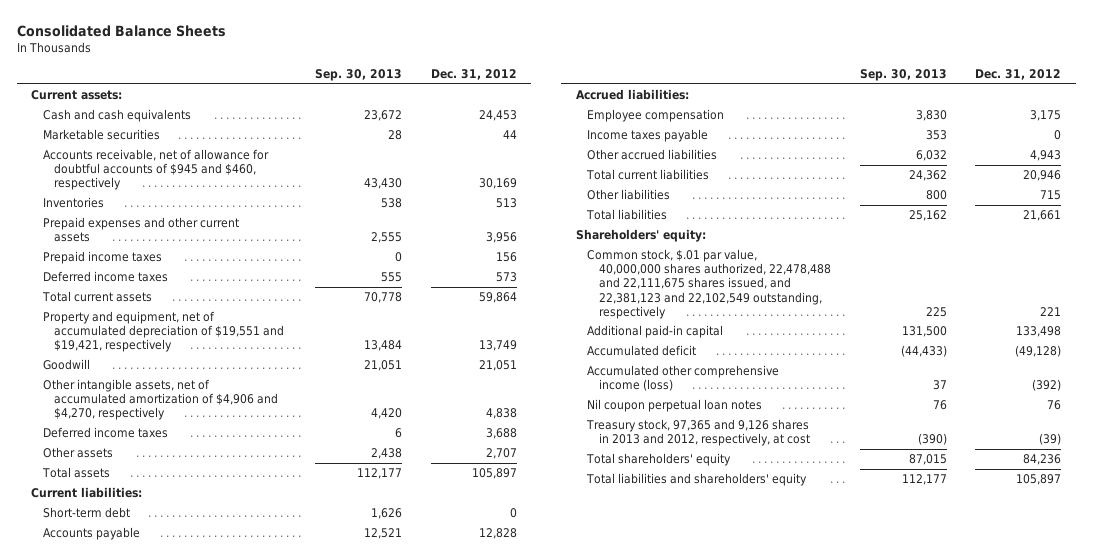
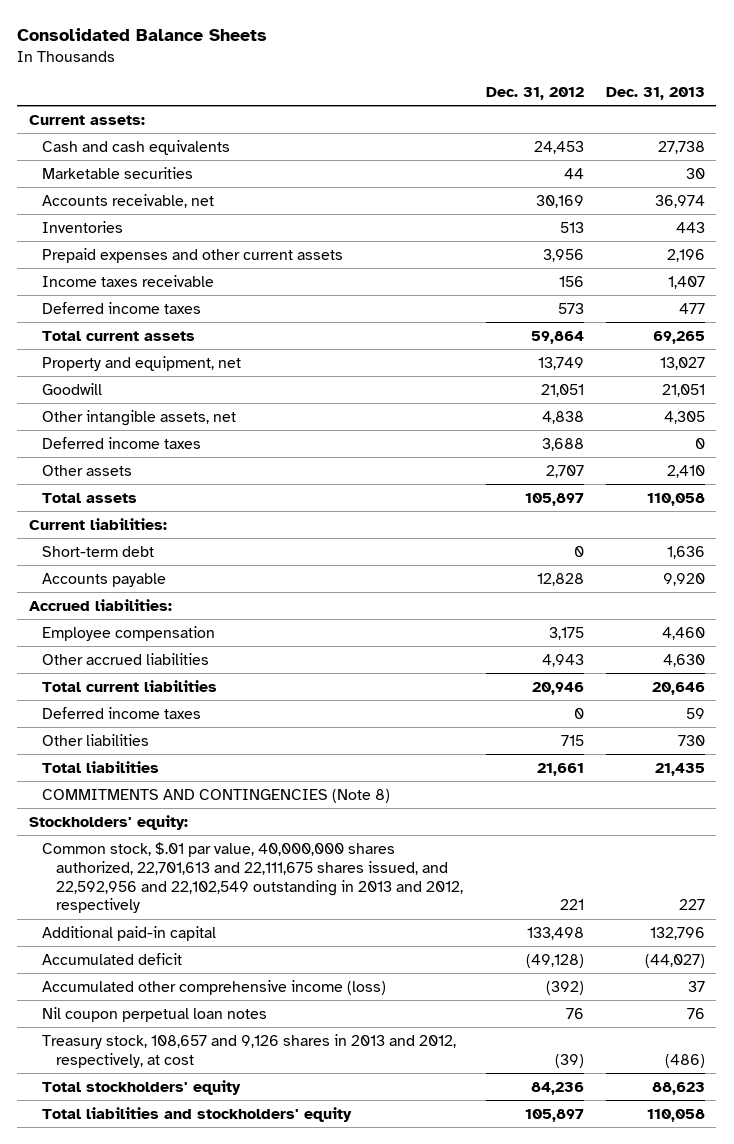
[314,69,402,82] Sep. 30, 2013 -> none
none -> [606,86,706,100] Dec. 31, 2013
[42,149,269,191] Accounts receivable, net of allowance for doubtful accounts of $945 and $460, respectively -> [42,194,215,209] Accounts receivable, net
[42,251,162,265] Prepaid income taxes -> [42,275,215,288] Income taxes receivable
[42,311,285,353] Property and equipment, net of accumulated depreciation of $19,551 and $19,421, respectively -> [42,356,242,372] Property and equipment, net
[42,379,279,421] Other intangible assets, net of accumulated amortization of $4,906 and $4,270, respectively -> [42,410,237,427] Other intangible assets, net
[587,129,709,143] Income taxes payable -> none
none -> [42,707,202,720] Deferred income taxes
[575,229,706,243] Shareholders' equity: -> none
none -> [42,789,391,804] COMMITMENTS AND CONTINGENCIES (Note 8)
none -> [28,815,188,831] Stockholders' equity:
[587,249,831,319] Common stock, $.01 par value, 40,000,000 shares authorized, 22,478,488 and 22,111,675 shares issued, and 22,381,123 and 22,102,549 outstanding, respectively -> [42,842,464,914] Common stock, $.01 par value, 40,000,000 shares authorized, 22,701,613 and 22,111,675 shares issued, and 22,592,956 and 22,102,549 outstanding in 2013 and 2012, respectively
[586,419,810,447] Treasury stock, 97,365 and 9,126 shares in 2013 and 2012, respectively, at cost -> [42,1034,457,1068] Treasury stock, 108,657 and 9,126 shares in 2013 and 2012, respectively, at cost
[586,453,732,467] Total shareholders' equity -> [42,1080,242,1096] Total stockholders' equity
[586,473,808,487] Total liabilities and shareholders' equity -> [42,1107,353,1123] Total liabilities and stockholders' equity

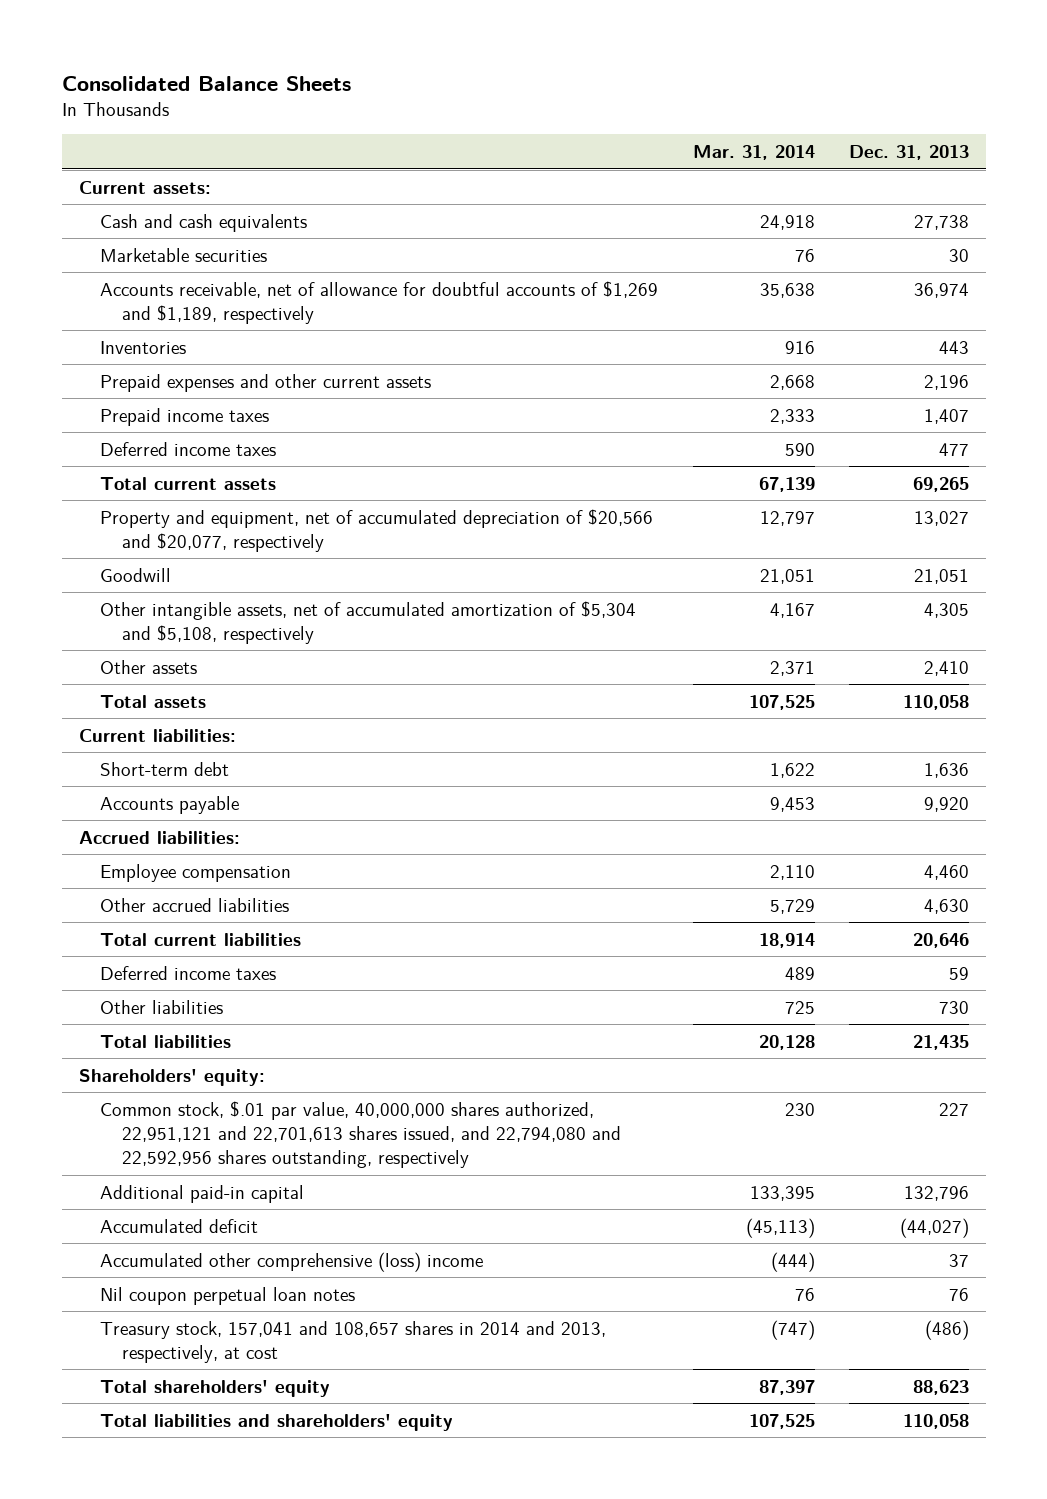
[485,86,584,100] Dec. 31, 2012 -> none
none -> [692,145,815,161] Mar. 31, 2014
[42,194,215,209] Accounts receivable, net -> [100,280,659,324] Accounts receivable, net of allowance for doubtful accounts of $1,269 and $1,189, respectively
[42,275,215,288] Income taxes receivable -> [100,407,270,426] Prepaid income taxes
[42,356,242,372] Property and equipment, net -> [100,508,654,552] Property and equipment, net of accumulated depreciation of $20,566 and $20,077, respectively
[42,437,202,450] Deferred income taxes -> none
[42,410,237,427] Other intangible assets, net -> [100,600,637,644] Other intangible assets, net of accumulated amortization of $5,304 and $5,108, respectively
[42,789,391,804] COMMITMENTS AND CONTINGENCIES (Note 8) -> none
[28,815,188,831] Stockholders' equity: -> none
none -> [78,1068,265,1086] Shareholders' equity:
[42,842,464,914] Common stock, $.01 par value, 40,000,000 shares authorized, 22,701,613 and 22,111,675 shares issued, and 22,592,956 and 22,102,549 outstanding in 2013 and 2012, respectively -> [100,1100,622,1168] Common stock, $.01 par value, 40,000,000 shares authorized, 22,951,121 and 22,701,613 shares issued, and 22,794,080 and 22,592,956 shares outstanding, respectively
[42,980,387,996] Accumulated other comprehensive income (loss) -> [100,1251,484,1272] Accumulated other comprehensive (loss) income
[42,1034,457,1068] Treasury stock, 108,657 and 9,126 shares in 2013 and 2012, respectively, at cost -> [100,1320,607,1363] Treasury stock, 157,041 and 108,657 shares in 2014 and 2013, respectively, at cost
[42,1080,242,1096] Total stockholders' equity -> [100,1379,331,1397] Total shareholders' equity
[42,1107,353,1123] Total liabilities and stockholders' equity -> [100,1413,454,1431] Total liabilities and shareholders' equity

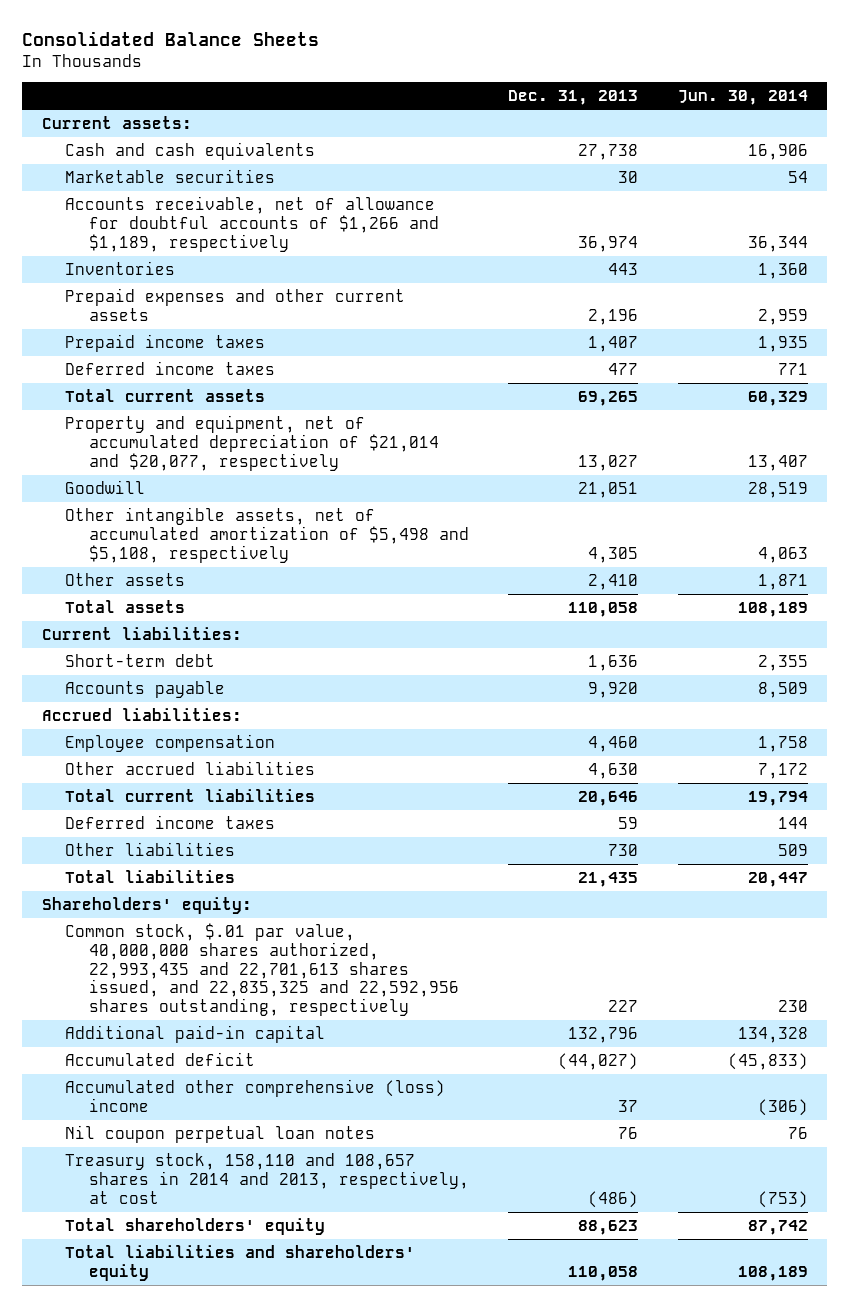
[692,145,815,161] Mar. 31, 2014 -> none
none -> [677,89,808,105] Jun. 30, 2014
[100,280,659,324] Accounts receivable, net of allowance for doubtful accounts of $1,269 and $1,189, respectively -> [65,196,439,252] Accounts receivable, net of allowance for doubtful accounts of $1,266 and $1,189, respectively
[100,508,654,552] Property and equipment, net of accumulated depreciation of $20,566 and $20,077, respectively -> [65,415,439,471] Property and equipment, net of accumulated depreciation of $21,014 and $20,077, respectively
[100,600,637,644] Other intangible assets, net of accumulated amortization of $5,304 and $5,108, respectively -> [65,507,469,563] Other intangible assets, net of accumulated amortization of $5,498 and $5,108, respectively
[100,1100,622,1168] Common stock, $.01 par value, 40,000,000 shares authorized, 22,951,121 and 22,701,613 shares issued, and 22,794,080 and 22,592,956 shares outstanding, respectively -> [65,923,459,1017] Common stock, $.01 par value, 40,000,000 shares authorized, 22,993,435 and 22,701,613 shares issued, and 22,835,325 and 22,592,956 shares outstanding, respectively
[100,1320,607,1363] Treasury stock, 157,041 and 108,657 shares in 2014 and 2013, respectively, at cost -> [65,1153,469,1204] Treasury stock, 158,110 and 108,657 shares in 2014 and 2013, respectively, at cost

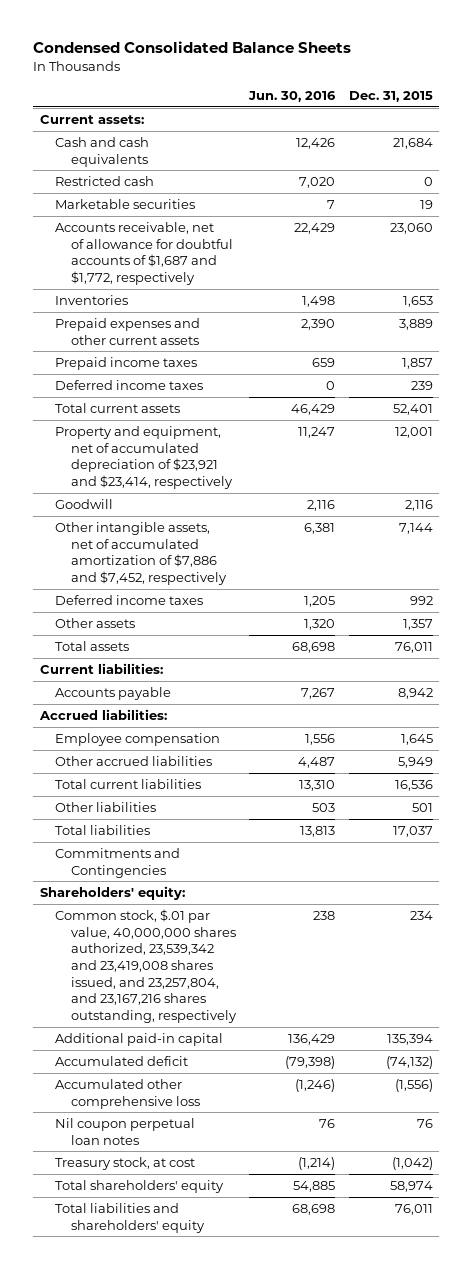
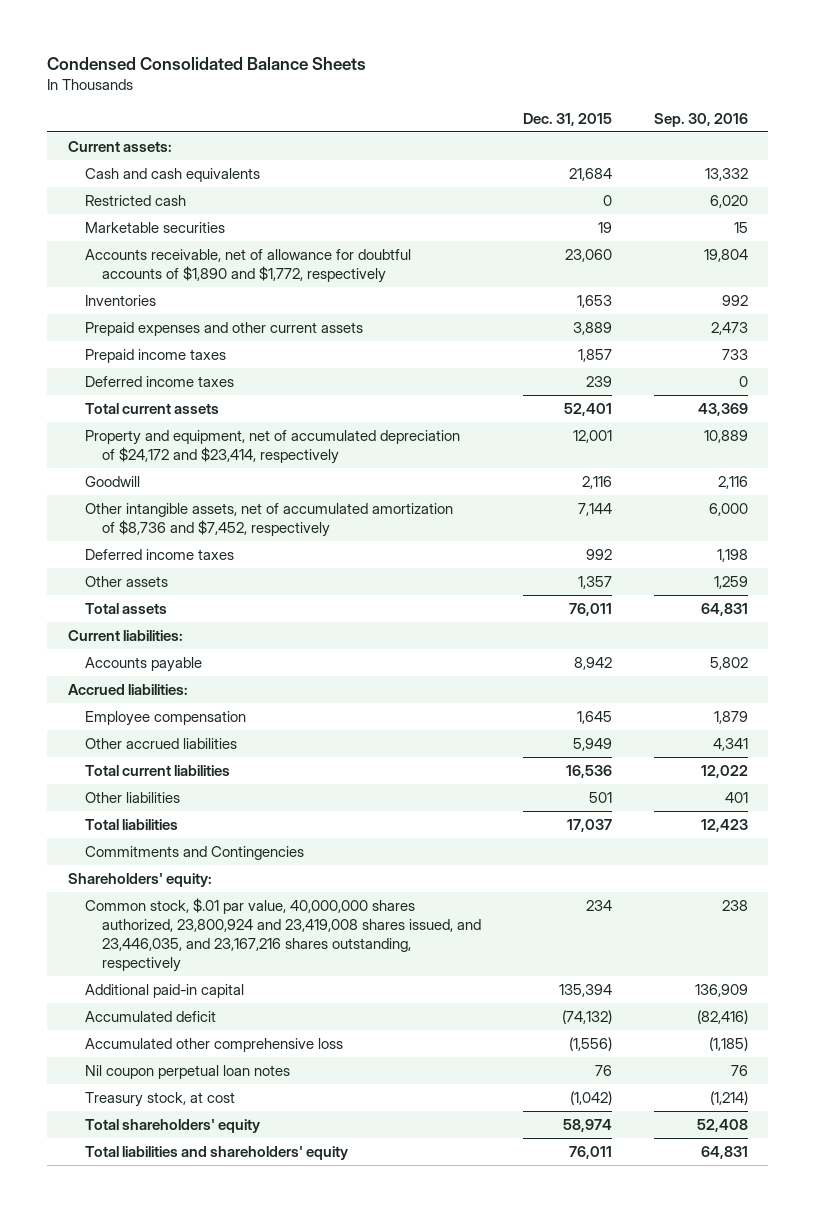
[248,91,337,103] Jun. 30, 2016 -> none
none -> [653,112,748,127] Sep. 30, 2016
[55,221,234,285] Accounts receivable, net of allowance for doubtful accounts of $1,687 and $1,772, respectively -> [85,248,412,283] Accounts receivable, net of allowance for doubtful accounts of $1,890 and $1,772, respectively
[55,425,234,489] Property and equipment, net of accumulated depreciation of $23,921 and $23,414, respectively -> [85,429,461,464] Property and equipment, net of accumulated depreciation of $24,172 and $23,414, respectively
[55,521,228,585] Other intangible assets, net of accumulated amortization of $7,886 and $7,452, respectively -> [85,502,454,537] Other intangible assets, net of accumulated amortization of $8,736 and $7,452, respectively
[55,908,238,1023] Common stock, $.01 par value, 40,000,000 shares authorized, 23,539,342 and 23,419,008 shares issued, and 23,257,804, and 23,167,216 shares outstanding, respectively -> [85,897,482,972] Common stock, $.01 par value, 40,000,000 shares authorized, 23,800,924 and 23,419,008 shares issued, and 23,446,035, and 23,167,216 shares outstanding, respectively

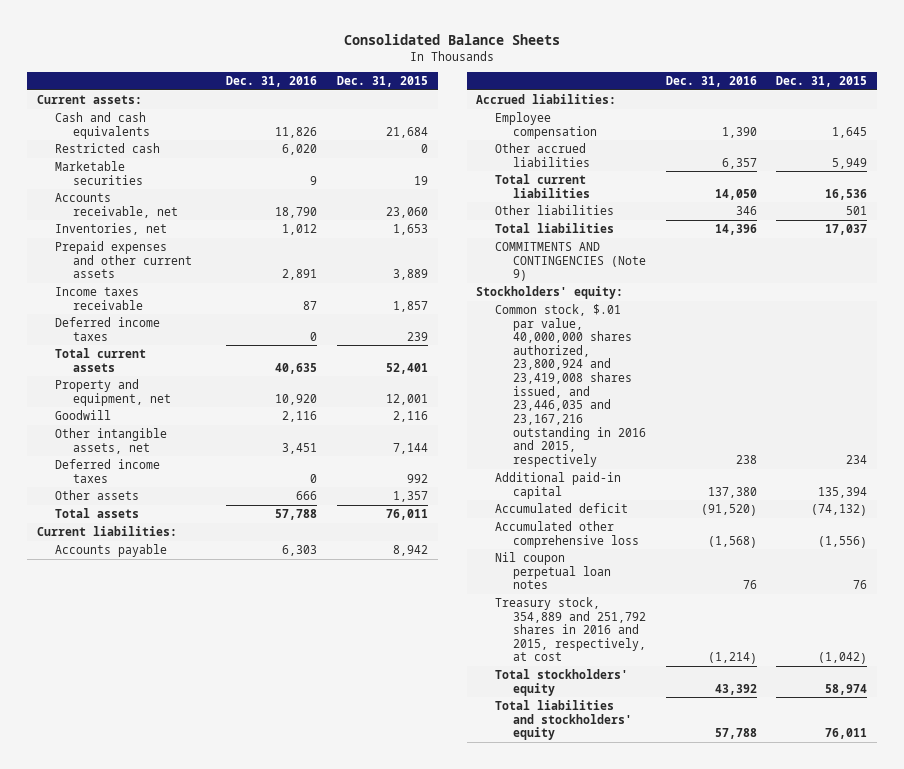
[47,57,367,71] Condensed Consolidated Balance Sheets -> [344,33,561,45] Consolidated Balance Sheets
[653,112,748,127] Sep. 30, 2016 -> none
none -> [226,76,318,88] Dec. 31, 2016
[85,248,412,283] Accounts receivable, net of allowance for doubtful accounts of $1,890 and $1,772, respectively -> [55,192,179,218] Accounts receivable, net
[85,294,157,306] Inventories -> [55,222,168,235] Inventories, net
[85,348,227,363] Prepaid income taxes -> [55,286,144,310] Income taxes receivable
[85,429,461,464] Property and equipment, net of accumulated depreciation of $24,172 and $23,414, respectively -> [55,378,172,406] Property and equipment, net
[85,502,454,537] Other intangible assets, net of accumulated amortization of $8,736 and $7,452, respectively -> [55,427,168,454] Other intangible assets, net
[67,872,212,887] Shareholders' equity: -> none
[85,845,305,860] Commitments and Contingencies -> [494,241,646,282] COMMITMENTS AND CONTINGENCIES (Note 9)
none -> [476,285,624,299] Stockholders' equity:
[85,897,482,972] Common stock, $.01 par value, 40,000,000 shares authorized, 23,800,924 and 23,419,008 shares issued, and 23,446,035, and 23,167,216 shares outstanding, respectively -> [494,303,646,467] Common stock, $.01 par value, 40,000,000 shares authorized, 23,800,924 and 23,419,008 shares issued, and 23,446,035 and 23,167,216 outstanding in 2016 and 2015, respectively
[85,1091,236,1107] Treasury stock, at cost -> [494,596,646,662] Treasury stock, 354,889 and 251,792 shares in 2016 and 2015, respectively, at cost
[85,1118,261,1133] Total shareholders' equity -> [494,668,628,696] Total stockholders' equity
[85,1145,349,1160] Total liabilities and shareholders' equity -> [494,699,632,741] Total liabilities and stockholders' equity

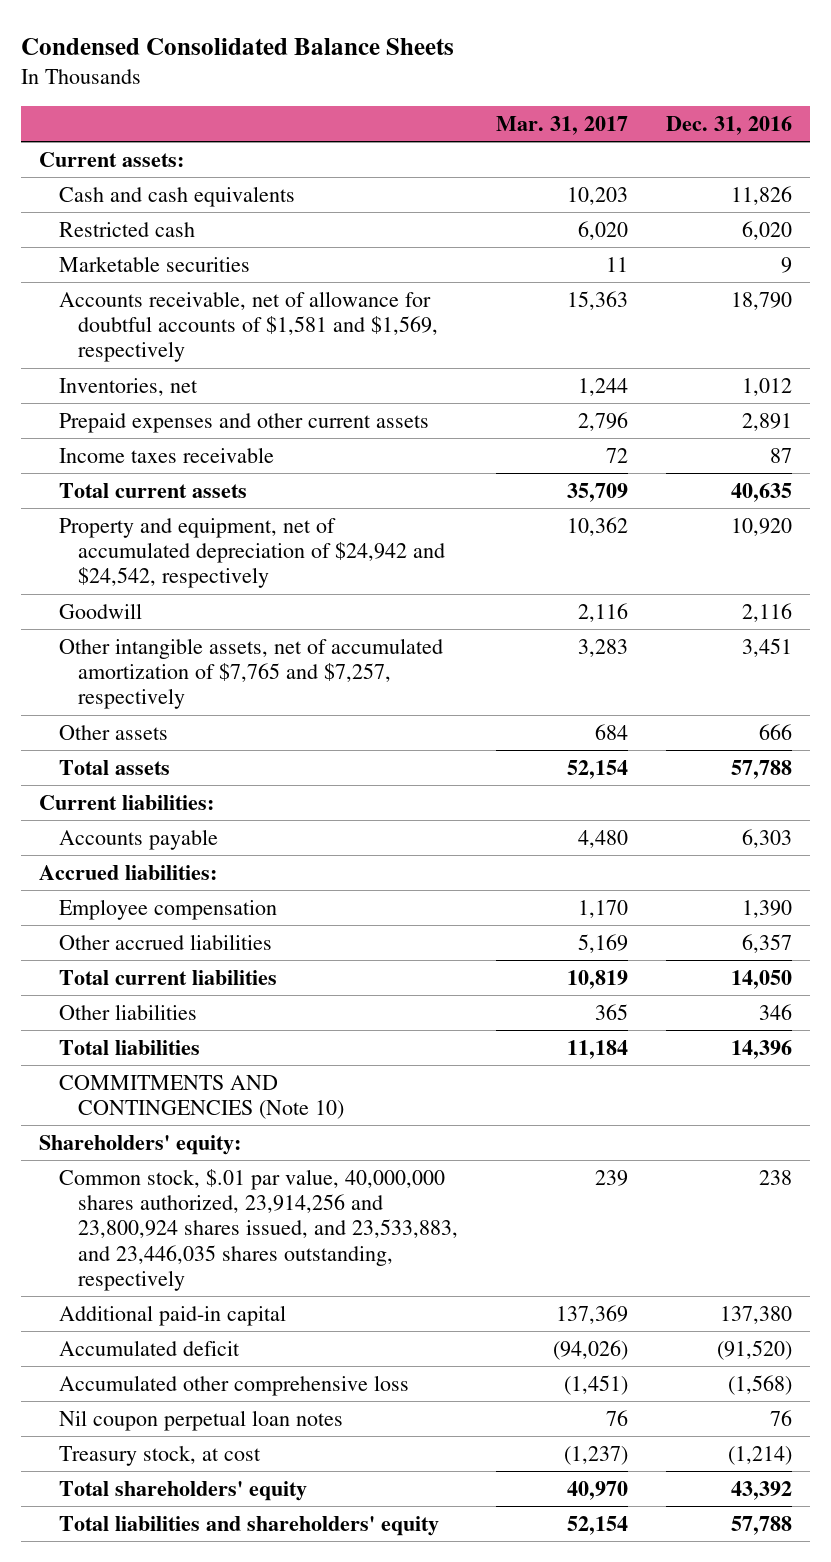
[344,33,561,45] Consolidated Balance Sheets -> [20,37,454,55] Condensed Consolidated Balance Sheets
[336,76,428,88] Dec. 31, 2015 -> none
none -> [496,116,629,136] Mar. 31, 2017
[55,192,179,218] Accounts receivable, net -> [58,290,439,363] Accounts receivable, net of allowance for doubtful accounts of $1,581 and $1,569, respectively
[55,316,161,341] Deferred income taxes -> none
[55,378,172,406] Property and equipment, net -> [58,517,446,589] Property and equipment, net of accumulated depreciation of $24,942 and $24,542, respectively
[55,458,161,483] Deferred income taxes -> none
[55,427,168,454] Other intangible assets, net -> [58,637,443,710] Other intangible assets, net of accumulated amortization of $7,765 and $7,257, respectively
[476,285,624,299] Stockholders' equity: -> none
[494,241,646,282] COMMITMENTS AND CONTINGENCIES (Note 9) -> [58,1074,345,1120] COMMITMENTS AND CONTINGENCIES (Note 10)
none -> [39,1134,242,1155] Shareholders' equity:
[494,303,646,467] Common stock, $.01 par value, 40,000,000 shares authorized, 23,800,924 and 23,419,008 shares issued, and 23,446,035 and 23,167,216 outstanding in 2016 and 2015, respectively -> [58,1168,459,1291] Common stock, $.01 par value, 40,000,000 shares authorized, 23,914,256 and 23,800,924 shares issued, and 23,533,883, and 23,446,035 shares outstanding, respectively
[494,596,646,662] Treasury stock, 354,889 and 251,792 shares in 2016 and 2015, respectively, at cost -> [58,1444,261,1466] Treasury stock, at cost
[494,668,628,696] Total stockholders' equity -> [58,1480,307,1501] Total shareholders' equity
[494,699,632,741] Total liabilities and stockholders' equity -> [58,1515,439,1536] Total liabilities and shareholders' equity

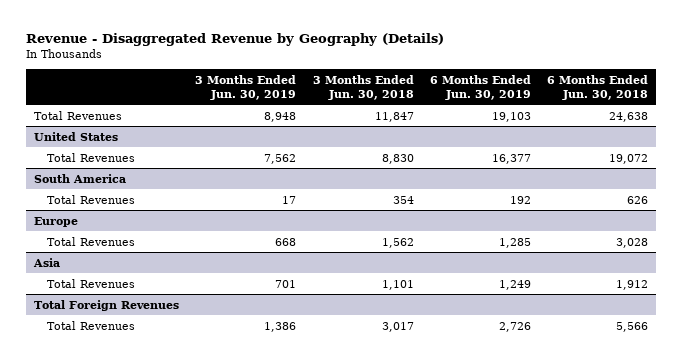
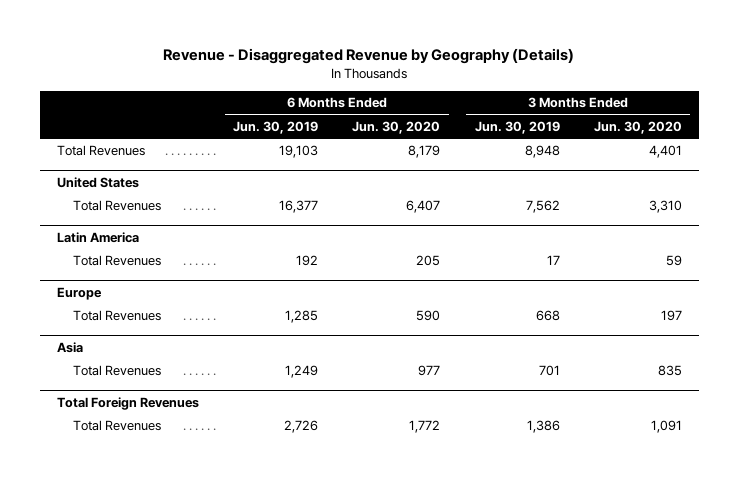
[312,74,414,101] 3 Months Ended Jun. 30, 2018 -> none
[546,74,648,101] 6 Months Ended Jun. 30, 2018 -> none
none -> [352,120,441,134] Jun. 30, 2020
none -> [593,120,682,134] Jun. 30, 2020
[34,173,127,183] South America -> [57,232,140,244] Latin America

